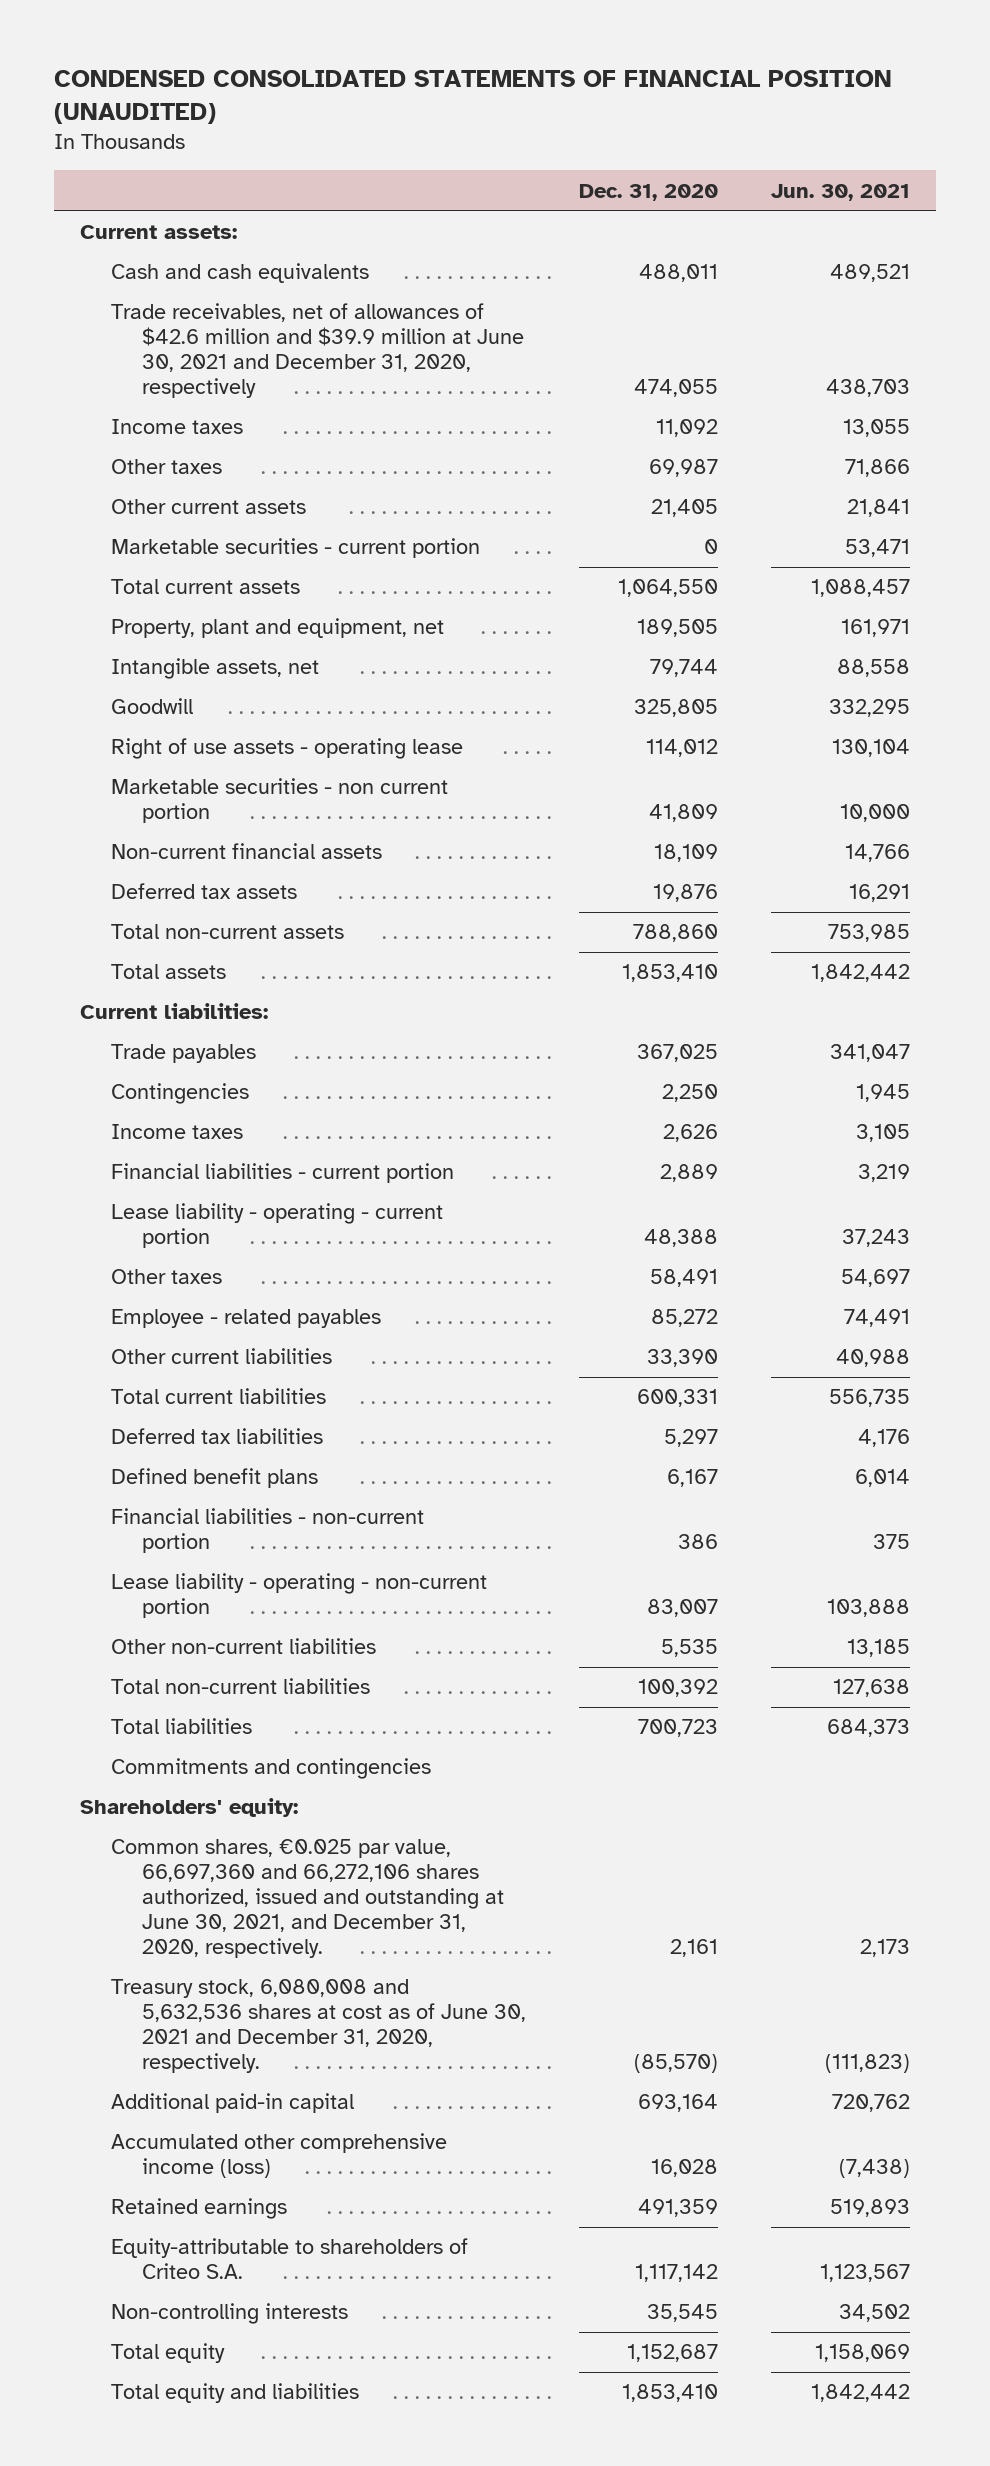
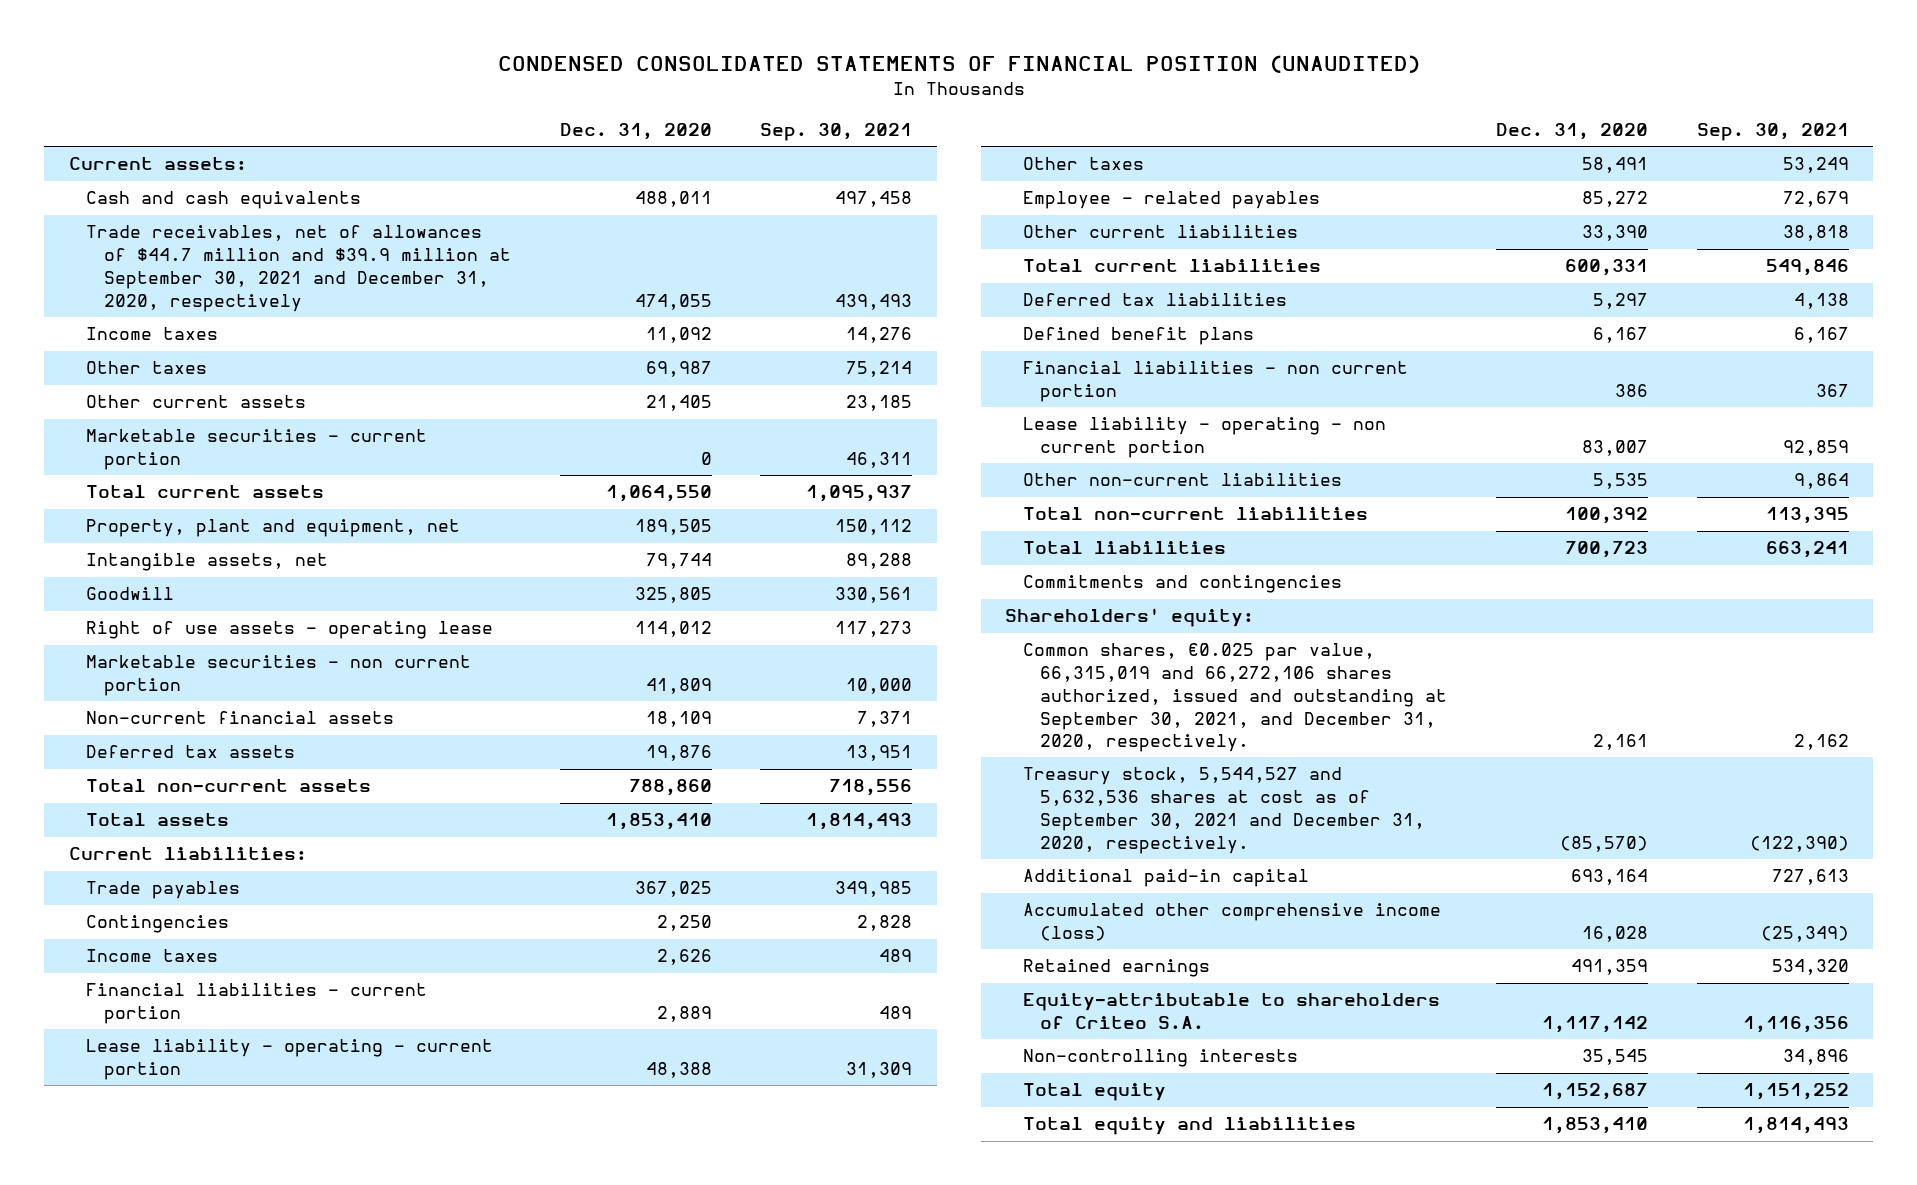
[770,183,910,201] Jun. 30, 2021 -> none
none -> [760,123,913,142] Sep. 30, 2021
[110,303,524,399] Trade receivables, net of allowances of $42.6 million and $39.9 million at June 30, 2021 and December 31, 2020, respectively -> [86,225,511,312] Trade receivables, net of allowances of $44.7 million and $39.9 million at September 30, 2021 and December 31, 2020, respectively
[110,1508,424,1554] Financial liabilities - non-current portion -> [1022,361,1408,403] Financial liabilities - non current portion
[110,1573,487,1619] Lease liability - operating - non-current portion -> [1022,417,1386,459] Lease liability - operating - non current portion
[110,1839,504,1959] Common shares, €0.025 par value, 66,697,360 and 66,272,106 shares authorized, issued and outstanding at June 30, 2021, and December 31, 2020, respectively. -> [1022,643,1448,753] Common shares, €0.025 par value, 66,315,019 and 66,272,106 shares authorized, issued and outstanding at September 30, 2021, and December 31, 2020, respectively.
[110,1979,526,2074] Treasury stock, 6,080,008 and 5,632,536 shares at cost as of June 30, 2021 and December 31, 2020, respectively. -> [1022,767,1426,854] Treasury stock, 5,544,527 and 5,632,536 shares at cost as of September 30, 2021 and December 31, 2020, respectively.

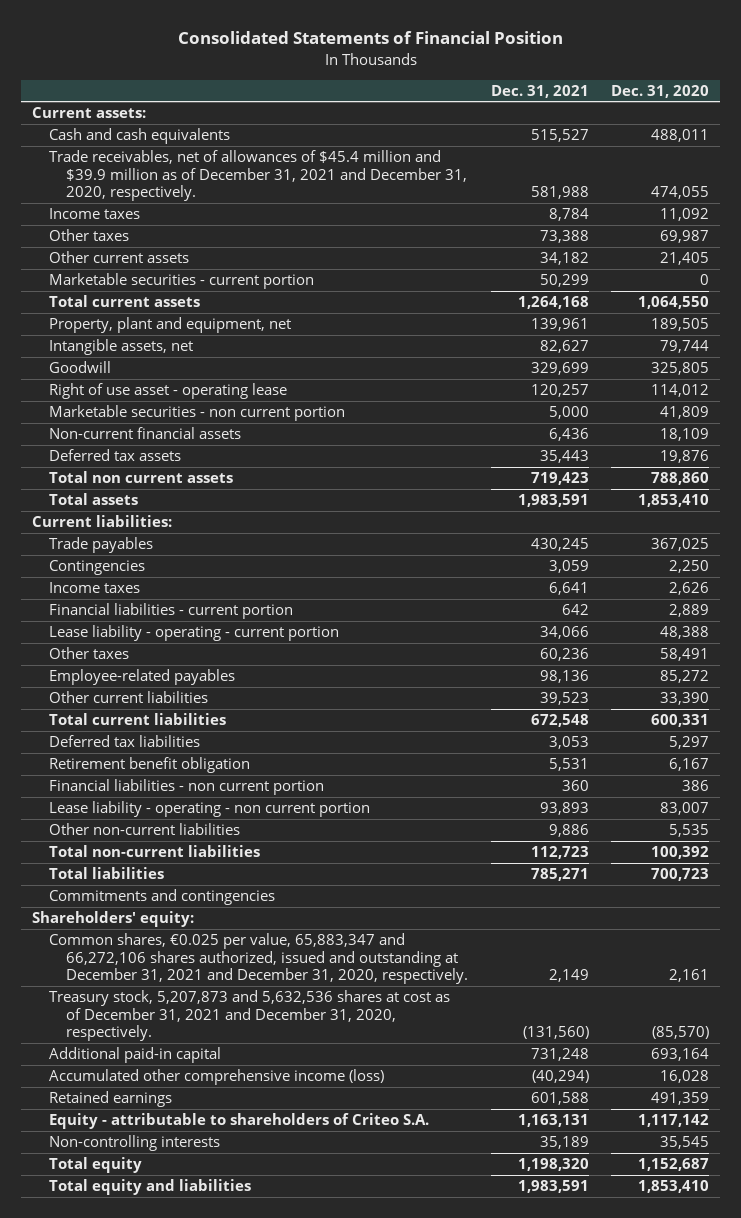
[497,55,1420,74] CONDENSED CONSOLIDATED STATEMENTS OF FINANCIAL POSITION (UNAUDITED) -> [177,31,563,45] Consolidated Statements of Financial Position
[760,123,913,142] Sep. 30, 2021 -> none
none -> [490,84,589,98] Dec. 31, 2021
[86,225,511,312] Trade receivables, net of allowances of $44.7 million and $39.9 million at September 30, 2021 and December 31, 2020, respectively -> [49,150,468,202] Trade receivables, net of allowances of $45.4 million and $39.9 million as of December 31, 2021 and December 31, 2020, respectively.
[86,621,494,640] Right of use assets - operating lease -> [49,383,288,400] Right of use asset - operating lease
[86,779,372,793] Total non-current assets -> [49,471,234,484] Total non current assets
[1022,191,1320,210] Employee - related payables -> [49,669,236,686] Employee-related payables
[1022,327,1254,346] Defined benefit plans -> [49,757,251,774] Retirement benefit obligation
[1022,643,1448,753] Common shares, €0.025 par value, 66,315,019 and 66,272,106 shares authorized, issued and outstanding at September 30, 2021, and December 31, 2020, respectively. -> [49,933,469,985] Common shares, €0.025 per value, 65,883,347 and 66,272,106 shares authorized, issued and outstanding at December 31, 2021 and December 31, 2020, respectively.
[1022,767,1426,854] Treasury stock, 5,544,527 and 5,632,536 shares at cost as of September 30, 2021 and December 31, 2020, respectively. -> [49,990,451,1042] Treasury stock, 5,207,873 and 5,632,536 shares at cost as of December 31, 2021 and December 31, 2020, respectively.
[1022,993,1440,1030] Equity-attributable to shareholders of Criteo S.A. -> [49,1113,430,1130] Equity - attributable to shareholders of Criteo S.A.

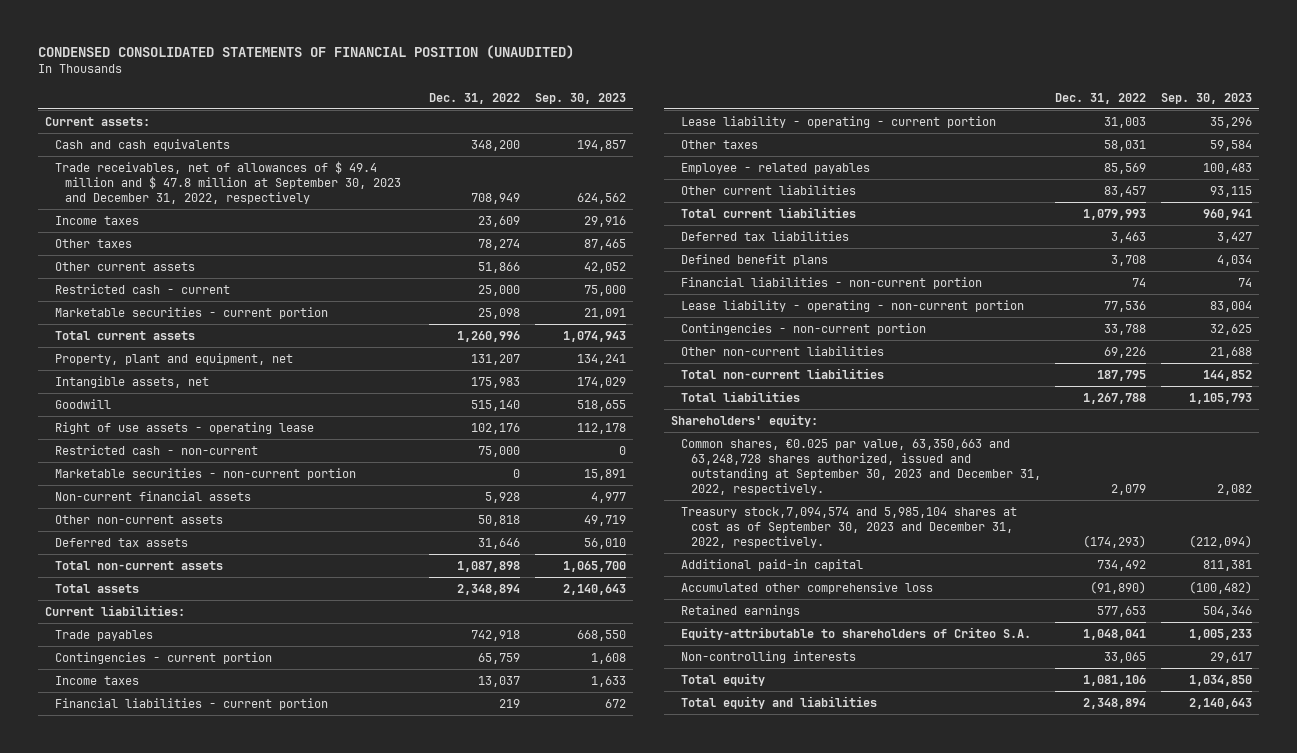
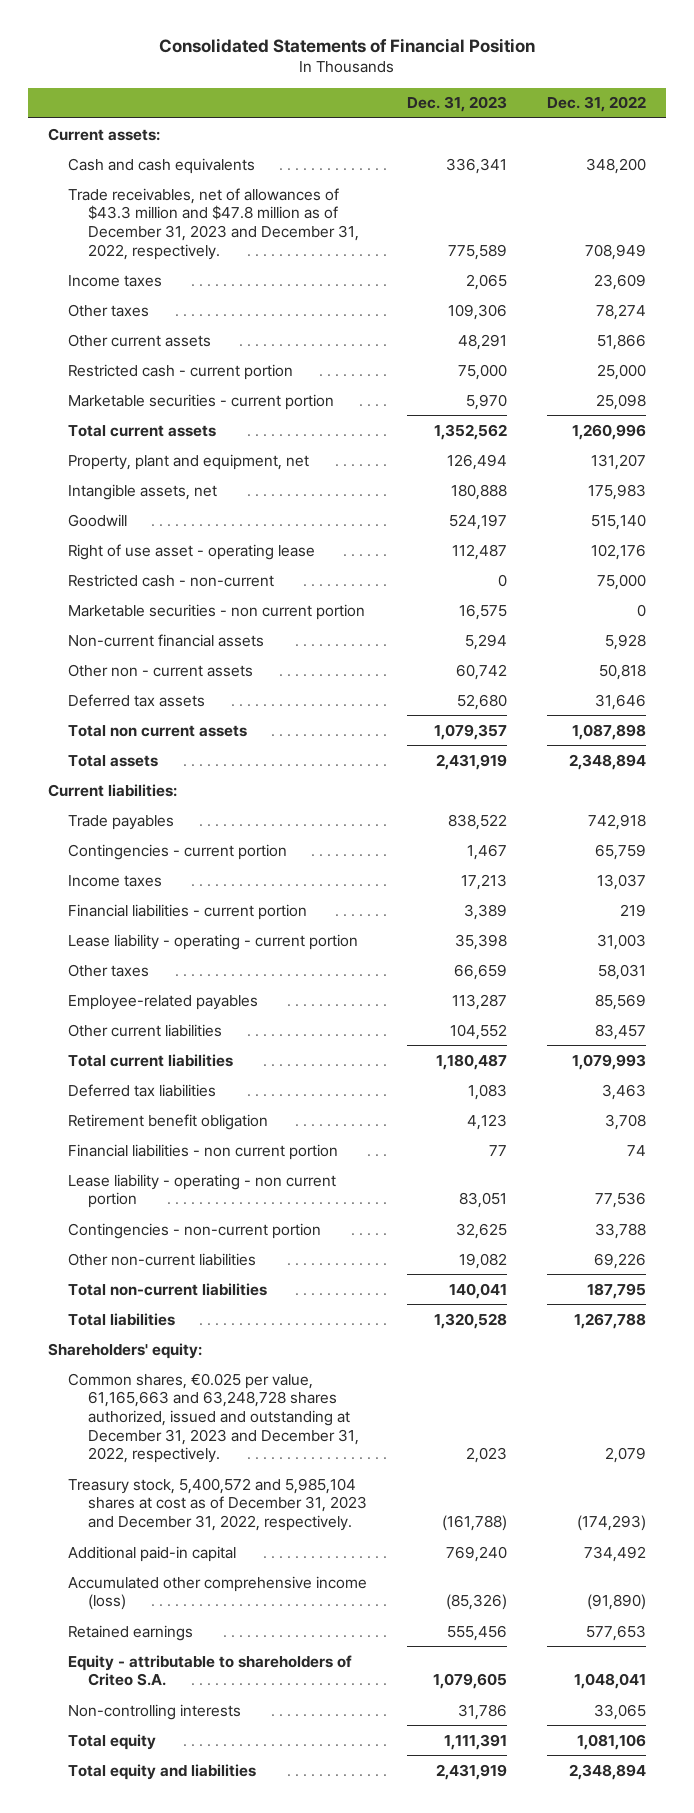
[37,44,574,59] CONDENSED CONSOLIDATED STATEMENTS OF FINANCIAL POSITION (UNAUDITED) -> [158,37,535,53] Consolidated Statements of Financial Position
[534,92,626,104] Sep. 30, 2023 -> none
none -> [406,96,507,113] Dec. 31, 2023
[54,161,401,204] Trade receivables, net of allowances of $ 49.4 million and $ 47.8 million at September 30, 2023 and December 31, 2022, respectively -> [67,187,359,260] Trade receivables, net of allowances of $43.3 million and $47.8 million as of December 31, 2023 and December 31, 2022, respectively.
[54,284,230,295] Restricted cash - current -> [67,363,293,380] Restricted cash - current portion
[54,422,314,435] Right of use assets - operating lease -> [67,543,315,560] Right of use asset - operating lease
[54,468,356,481] Marketable securities - non-current portion -> [67,603,365,620] Marketable securities - non current portion
[54,515,223,525] Other non-current assets -> [67,663,253,677] Other non - current assets
[54,561,223,571] Total non-current assets -> [67,724,247,737] Total non current assets
[680,163,870,175] Employee - related payables -> [67,994,258,1010] Employee-related payables
[680,254,828,267] Defined benefit plans -> [67,1113,268,1130] Retirement benefit obligation
[680,277,982,290] Financial liabilities - non-current portion -> [67,1143,338,1160] Financial liabilities - non current portion
[680,300,1024,313] Lease liability - operating - non-current portion -> [67,1173,336,1209] Lease liability - operating - non current portion
[680,439,1041,495] Common shares, €0.025 par value, 63,350,663 and 63,248,728 shares authorized, issued and outstanding at September 30, 2023 and December 31, 2022, respectively. -> [67,1372,359,1464] Common shares, €0.025 per value, 61,165,663 and 63,248,728 shares authorized, issued and outstanding at December 31, 2023 and December 31, 2022, respectively.
[680,507,1017,548] Treasury stock,7,094,574 and 5,985,104 shares at cost as of September 30, 2023 and December 31, 2022, respectively. -> [67,1477,367,1531] Treasury stock, 5,400,572 and 5,985,104 shares at cost as of December 31, 2023 and December 31, 2022, respectively.
[680,582,933,595] Accumulated other comprehensive loss -> [67,1575,367,1611] Accumulated other comprehensive income (loss)
[680,627,1031,641] Equity-attributable to shareholders of Criteo S.A. -> [67,1654,352,1687] Equity - attributable to shareholders of Criteo S.A.

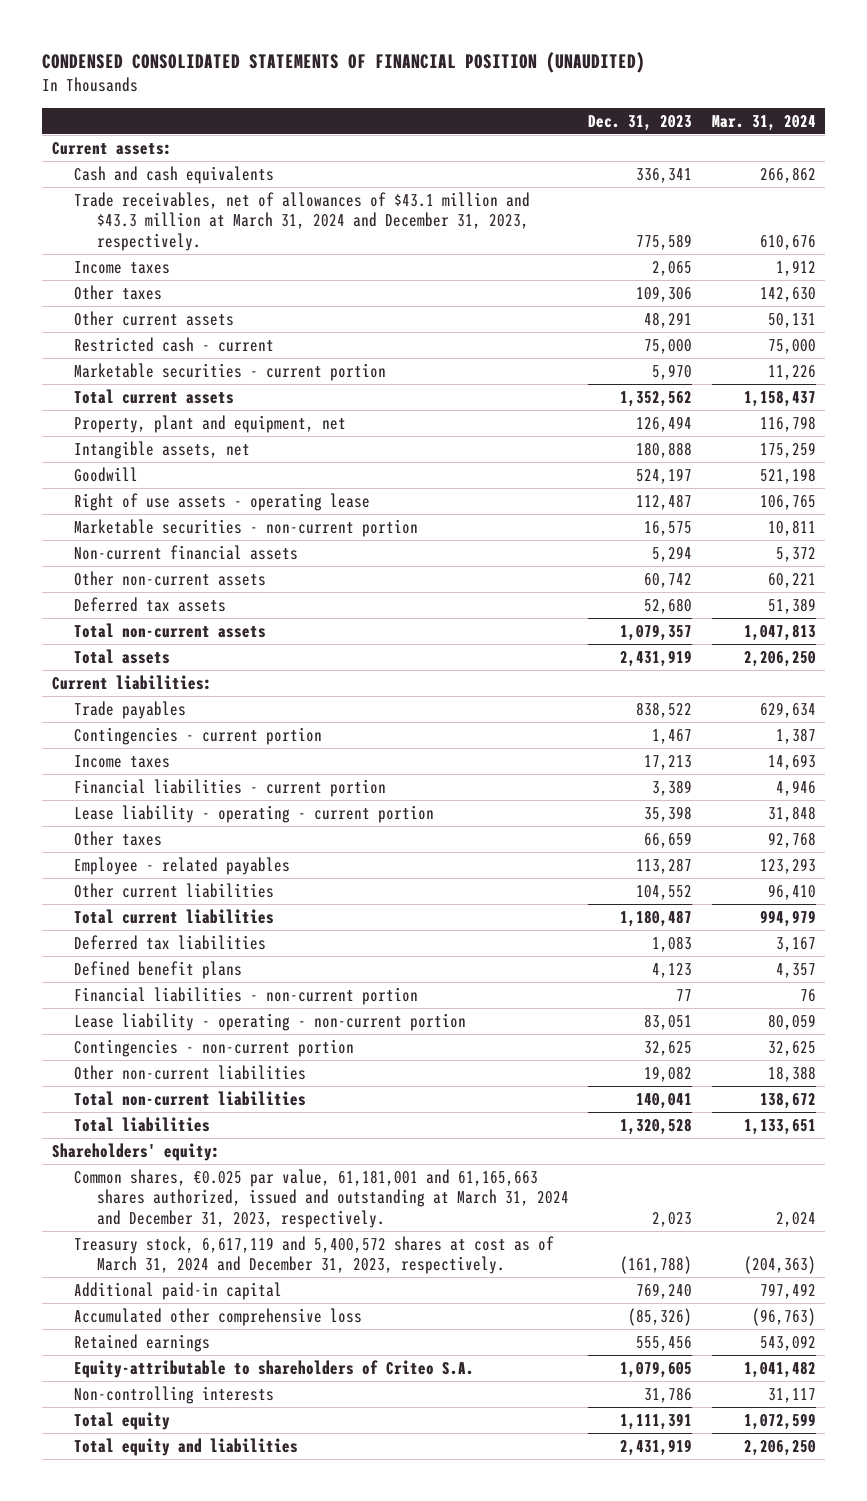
[158,37,535,53] Consolidated Statements of Financial Position -> [42,52,646,74] CONDENSED CONSOLIDATED STATEMENTS OF FINANCIAL POSITION (UNAUDITED)
[546,96,646,113] Dec. 31, 2022 -> none
none -> [711,114,816,131] Mar. 31, 2024
[67,187,359,260] Trade receivables, net of allowances of $43.3 million and $47.8 million as of December 31, 2023 and December 31, 2022, respectively. -> [74,191,531,251] Trade receivables, net of allowances of $43.1 million and $43.3 million at March 31, 2024 and December 31, 2023, respectively.
[67,363,293,380] Restricted cash - current portion -> [74,336,275,352] Restricted cash - current
[67,573,274,587] Restricted cash - non-current -> none
[67,543,315,560] Right of use asset - operating lease -> [74,492,371,511] Right of use assets - operating lease
[67,603,365,620] Marketable securities - non current portion -> [74,518,419,537] Marketable securities - non-current portion
[67,663,253,677] Other non - current assets -> [74,570,267,586] Other non-current assets
[67,724,247,737] Total non current assets -> [74,622,267,638] Total non-current assets
[67,994,258,1010] Employee-related payables -> [74,856,291,875] Employee - related payables
[67,1113,268,1130] Retirement benefit obligation -> [74,960,243,979] Defined benefit plans
[67,1143,338,1160] Financial liabilities - non current portion -> [74,986,419,1005] Financial liabilities - non-current portion
[67,1173,336,1209] Lease liability - operating - non current portion -> [74,1012,467,1031] Lease liability - operating - non-current portion
[67,1372,359,1464] Common shares, €0.025 per value, 61,165,663 and 63,248,728 shares authorized, issued and outstanding at December 31, 2023 and December 31, 2022, respectively. -> [74,1168,570,1228] Common shares, €0.025 par value, 61,181,001 and 61,165,663 shares authorized, issued and outstanding at March 31, 2024 and December 31, 2023, respectively.
[67,1477,367,1531] Treasury stock, 5,400,572 and 5,985,104 shares at cost as of December 31, 2023 and December 31, 2022, respectively. -> [74,1235,555,1275] Treasury stock, 6,617,119 and 5,400,572 shares at cost as of March 31, 2024 and December 31, 2023, respectively.
[67,1575,367,1611] Accumulated other comprehensive income (loss) -> [74,1307,363,1326] Accumulated other comprehensive loss
[67,1654,352,1687] Equity - attributable to shareholders of Criteo S.A. -> [74,1359,475,1378] Equity-attributable to shareholders of Criteo S.A.

